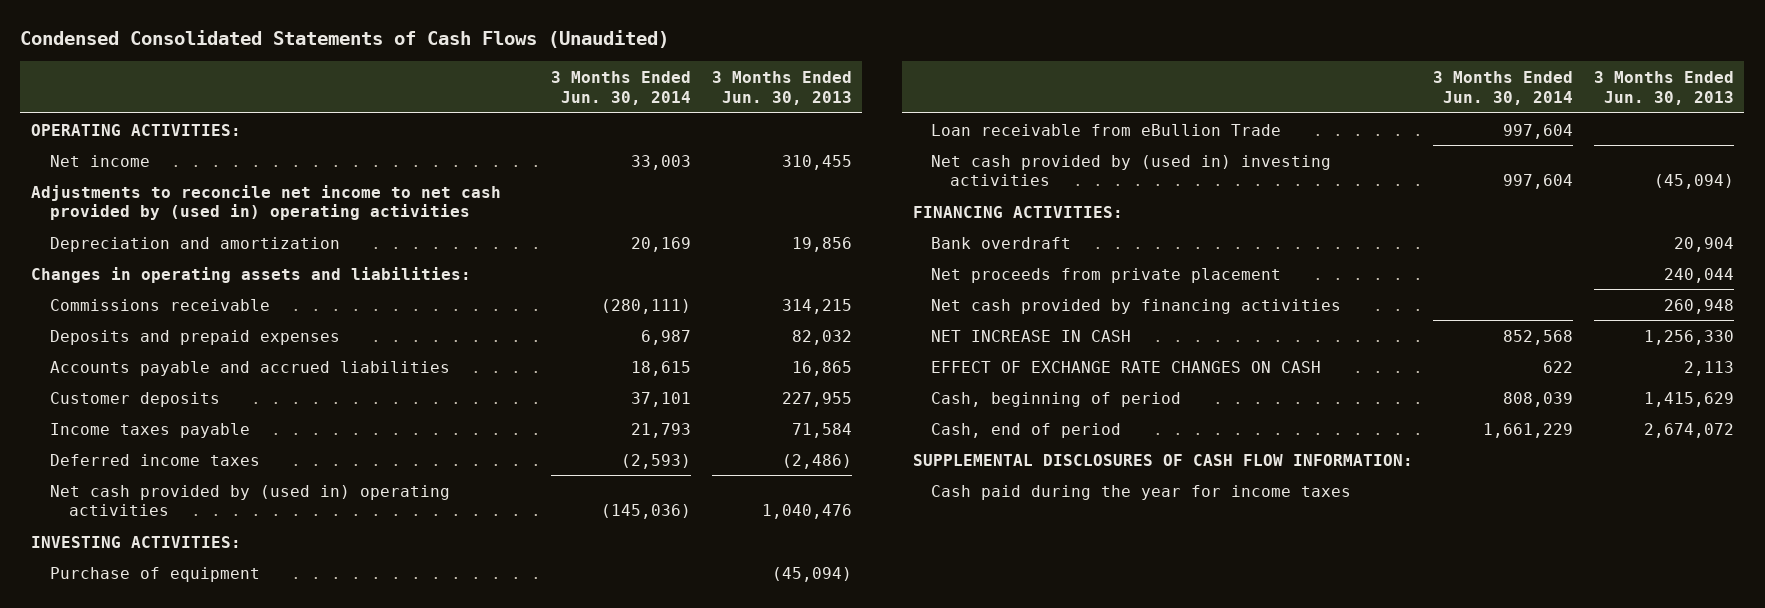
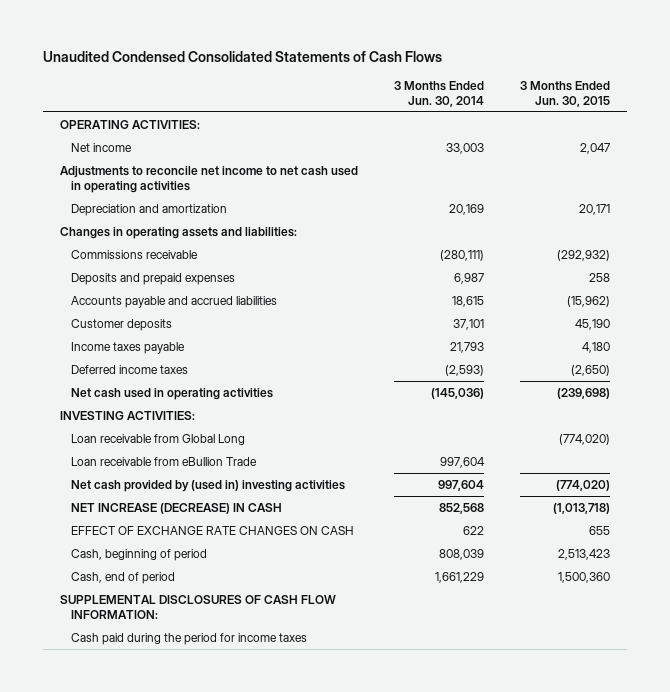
[20,30,670,49] Condensed Consolidated Statements of Cash Flows (Unaudited) -> [42,50,442,62] Unaudited Condensed Consolidated Statements of Cash Flows
[711,70,852,105] 3 Months Ended Jun. 30, 2013 -> none
none -> [519,80,610,108] 3 Months Ended Jun. 30, 2015
[30,184,501,221] Adjustments to reconcile net income to net cash provided by (used in) operating activities -> [60,165,359,194] Adjustments to reconcile net income to net cash used in operating activities
[49,484,450,517] Net cash provided by (used in) operating activities -> [70,387,273,400] Net cash used in operating activities
[49,566,260,582] Purchase of equipment -> none
none -> [70,433,245,445] Loan receivable from Global Long
[912,205,1123,218] FINANCING ACTIVITIES: -> none
[931,236,1072,249] Bank overdraft -> none
[931,267,1282,283] Net proceeds from private placement -> none
[931,298,1342,314] Net cash provided by financing activities -> none
[931,329,1132,342] NET INCREASE IN CASH -> [70,502,282,514] NET INCREASE (DECREASE) IN CASH
[931,484,1352,500] Cash paid during the year for income taxes -> [70,632,307,645] Cash paid during the period for income taxes

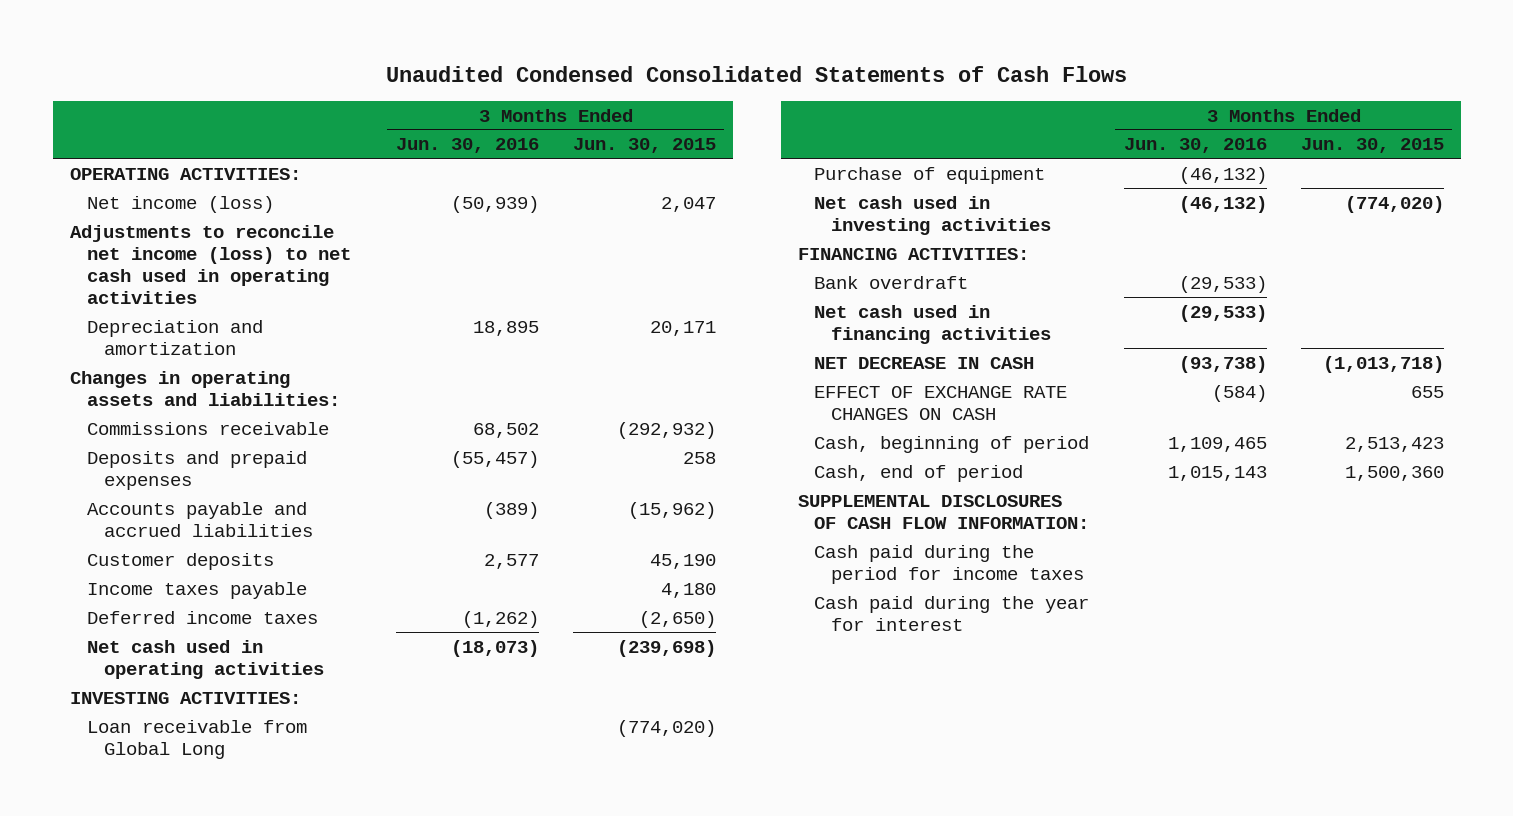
[393,80,484,108] 3 Months Ended Jun. 30, 2014 -> none
none -> [395,138,539,154] Jun. 30, 2016
[70,142,132,152] Net income -> [86,195,274,213] Net income (loss)
[60,165,359,194] Adjustments to reconcile net income to net cash used in operating activities -> [69,224,351,304] Adjustments to reconcile net income (loss) to net cash used in operating activities
[70,456,257,466] Loan receivable from eBullion Trade -> none
none -> [814,166,1046,184] Purchase of equipment
[70,479,345,492] Net cash provided by (used in) investing activities -> [814,195,1052,235] Net cash used in investing activities
none -> [797,247,1029,260] FINANCING ACTIVITIES:
none -> [814,275,969,289] Bank overdraft
none -> [814,304,1052,344] Net cash used in financing activities
[70,502,282,514] NET INCREASE (DECREASE) IN CASH -> [814,356,1035,369] NET DECREASE IN CASH
none -> [814,595,1090,631] Cash paid during the year for interest

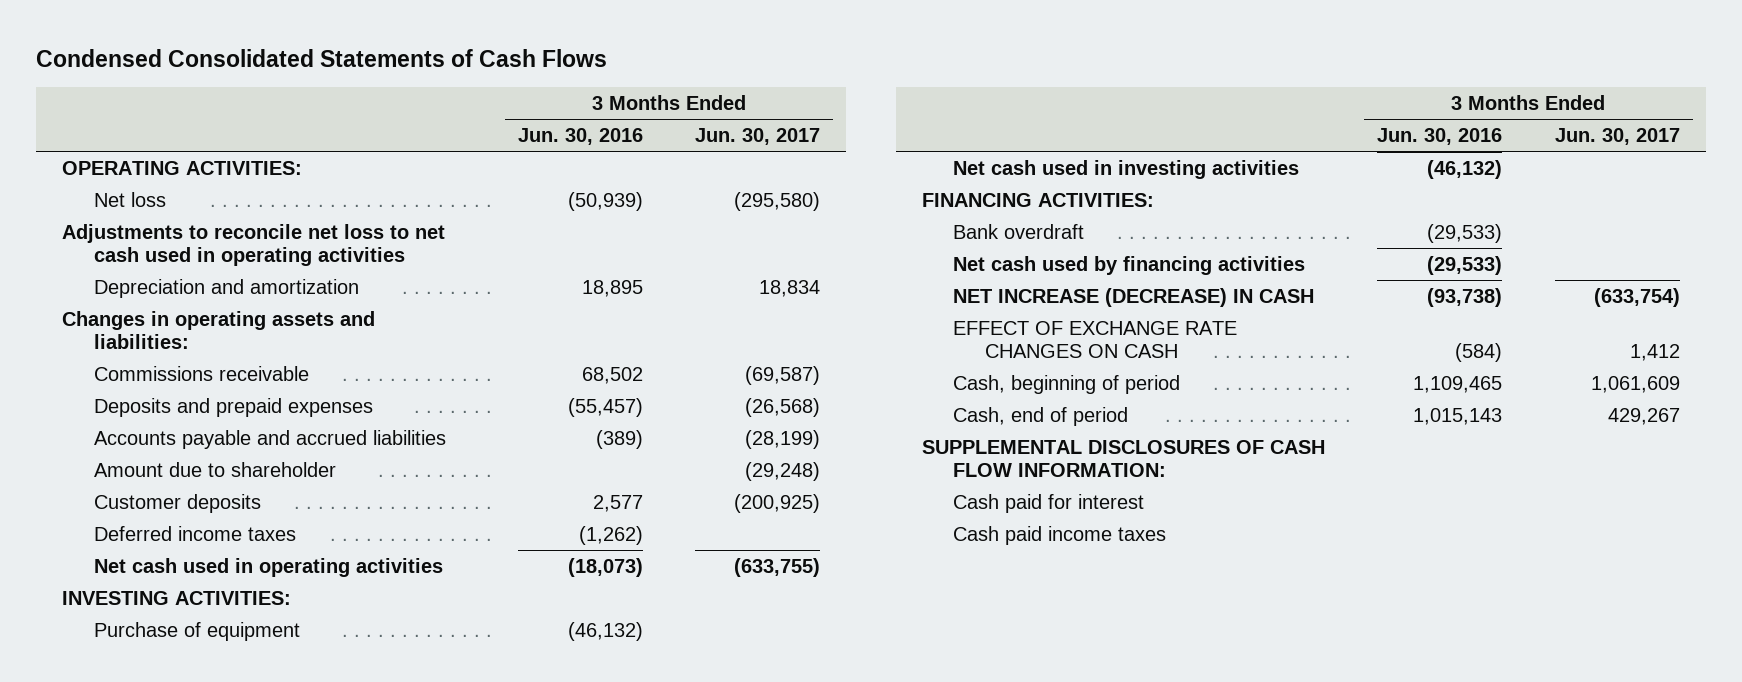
[385,66,1127,83] Unaudited Condensed Consolidated Statements of Cash Flows -> [36,49,608,68] Condensed Consolidated Statements of Cash Flows
[572,138,716,154] Jun. 30, 2015 -> none
none -> [694,128,820,146] Jun. 30, 2017
[86,195,274,213] Net income (loss) -> [93,191,166,207] Net loss
[69,224,351,304] Adjustments to reconcile net income (loss) to net cash used in operating activities -> [62,223,446,266] Adjustments to reconcile net loss to net cash used in operating activities
none -> [93,461,336,477] Amount due to shareholder
[86,581,307,599] Income taxes payable -> none
[86,719,307,759] Loan receivable from Global Long -> none
[814,304,1052,344] Net cash used in financing activities -> [953,255,1306,275] Net cash used by financing activities
[814,356,1035,369] NET DECREASE IN CASH -> [953,287,1315,307] NET INCREASE (DECREASE) IN CASH
[814,544,1085,584] Cash paid during the period for income taxes -> [953,493,1145,513] Cash paid for interest
[814,595,1090,631] Cash paid during the year for interest -> [953,525,1167,545] Cash paid income taxes

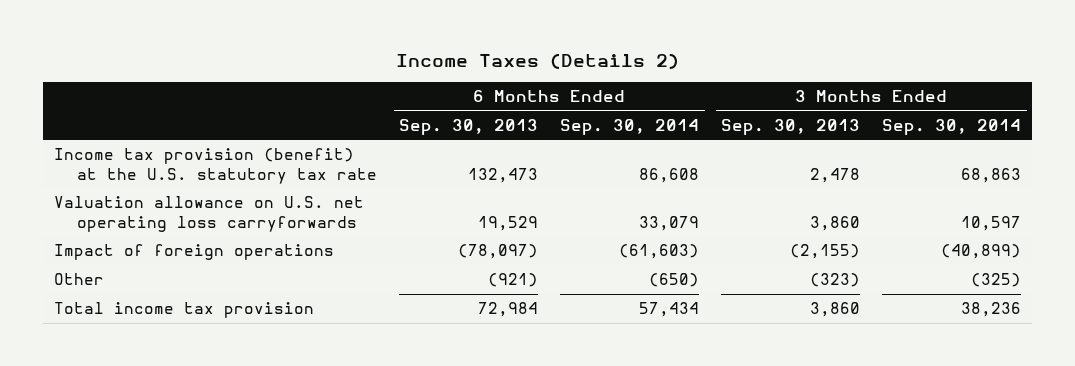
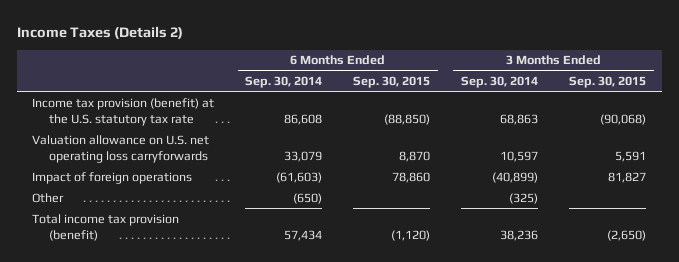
[399,118,539,135] Sep. 30, 2013 -> none
[721,118,861,135] Sep. 30, 2013 -> none
none -> [353,76,431,89] Sep. 30, 2015
none -> [569,76,647,89] Sep. 30, 2015
[53,302,314,319] Total income tax provision -> [32,213,180,241] Total income tax provision (benefit)

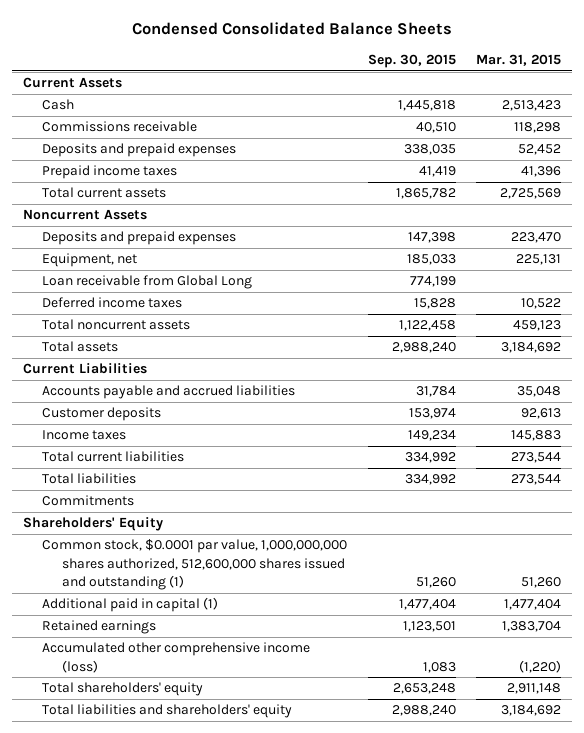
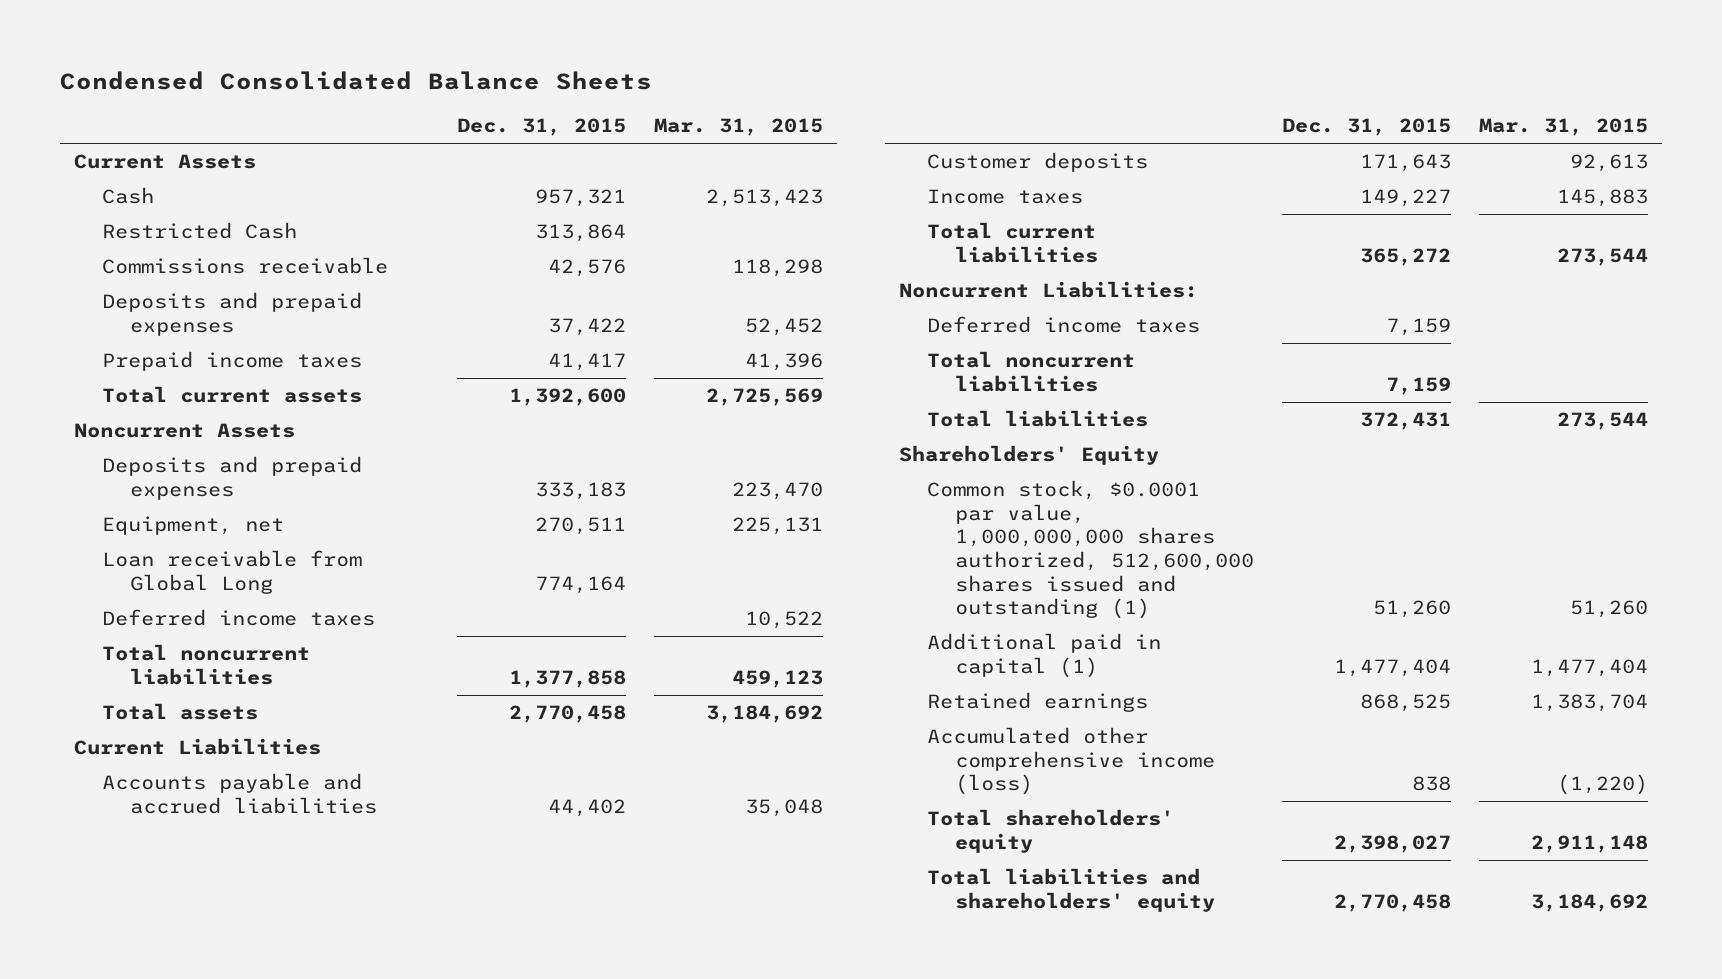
[367,54,456,69] Sep. 30, 2015 -> none
none -> [457,118,627,137] Dec. 31, 2015
none -> [102,222,298,240] Restricted Cash
[42,319,191,331] Total noncurrent assets -> [102,644,311,685] Total noncurrent liabilities
none -> [898,281,1198,299] Noncurrent Liabilities:
none -> [927,316,1201,334] Deferred income taxes
none -> [927,351,1136,392] Total noncurrent liabilities
[42,495,135,507] Commitments -> none

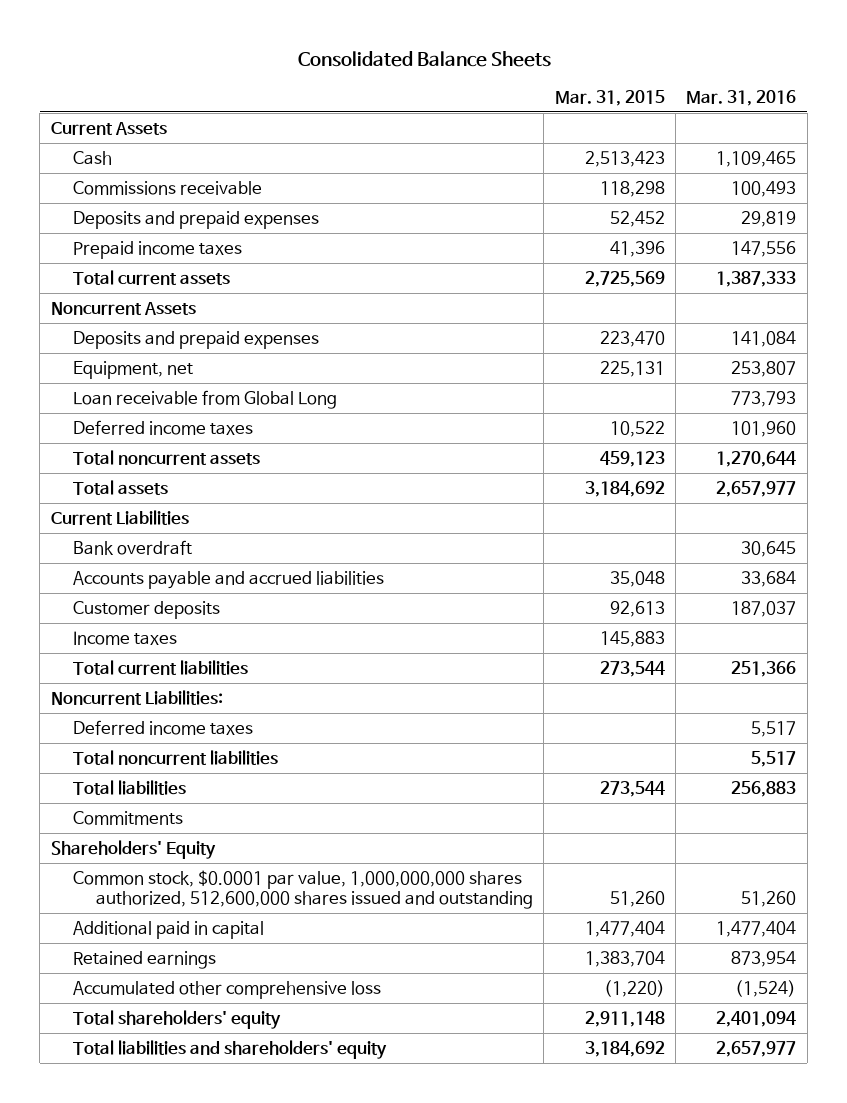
[59,71,652,91] Condensed Consolidated Balance Sheets -> [297,50,551,67] Consolidated Balance Sheets
[457,118,627,137] Dec. 31, 2015 -> none
none -> [686,90,797,107] Mar. 31, 2016
[102,222,298,240] Restricted Cash -> none
[102,644,311,685] Total noncurrent liabilities -> [73,449,261,465] Total noncurrent assets
none -> [73,539,193,555] Bank overdraft
none -> [73,810,184,825] Commitments
[927,480,1255,620] Common stock, $0.0001 par value, 1,000,000,000 shares authorized, 512,600,000 shares issued and outstanding (1) -> [73,869,533,909] Common stock, $0.0001 par value, 1,000,000,000 shares authorized, 512,600,000 shares issued and outstanding
[927,633,1162,678] Additional paid in capital (1) -> [73,920,265,939] Additional paid in capital
[927,727,1216,796] Accumulated other comprehensive income (loss) -> [73,980,382,999] Accumulated other comprehensive loss

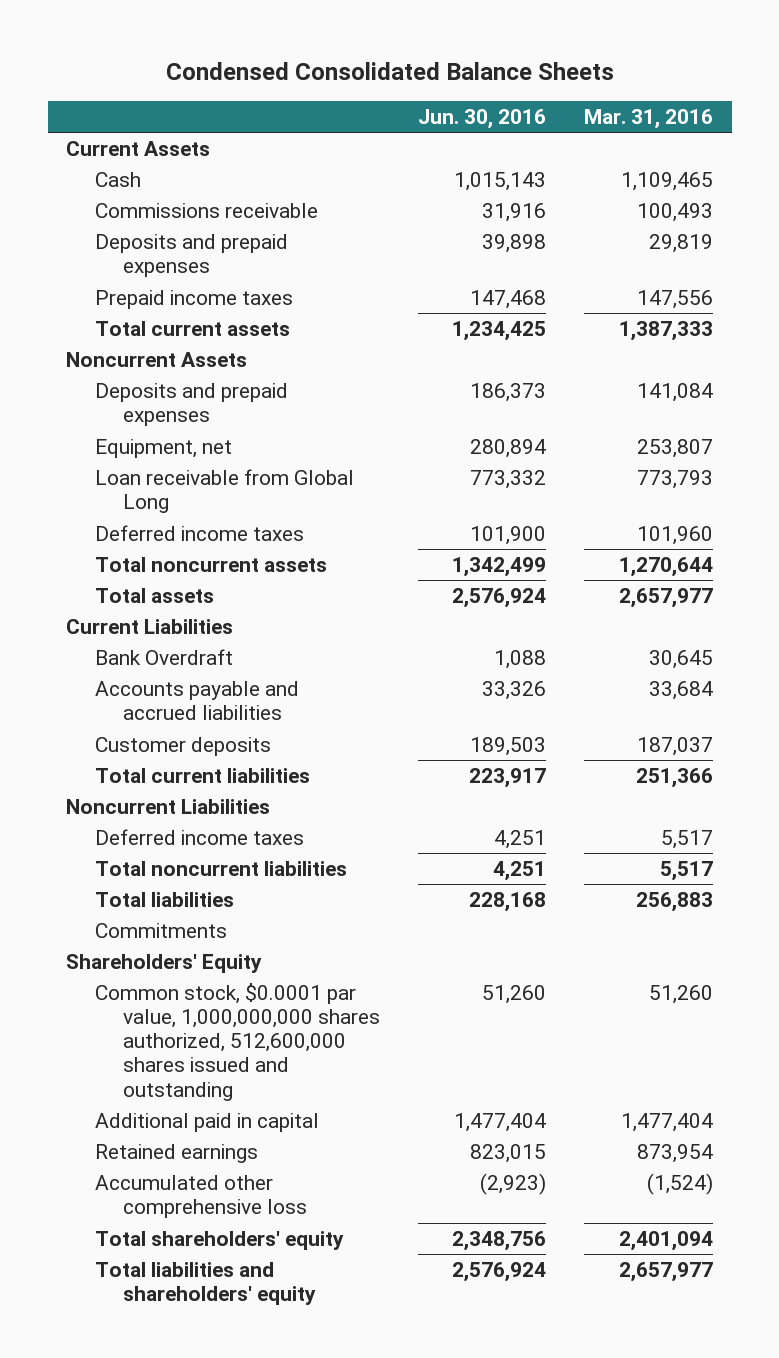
[297,50,551,67] Consolidated Balance Sheets -> [165,62,614,81] Condensed Consolidated Balance Sheets
[554,90,665,107] Mar. 31, 2015 -> none
none -> [417,109,546,130] Jun. 30, 2016
[73,539,193,555] Bank overdraft -> [94,649,233,666] Bank Overdraft
[73,630,178,645] Income taxes -> none
[50,689,223,705] Noncurrent Liabilities: -> [66,799,271,815] Noncurrent Liabilities

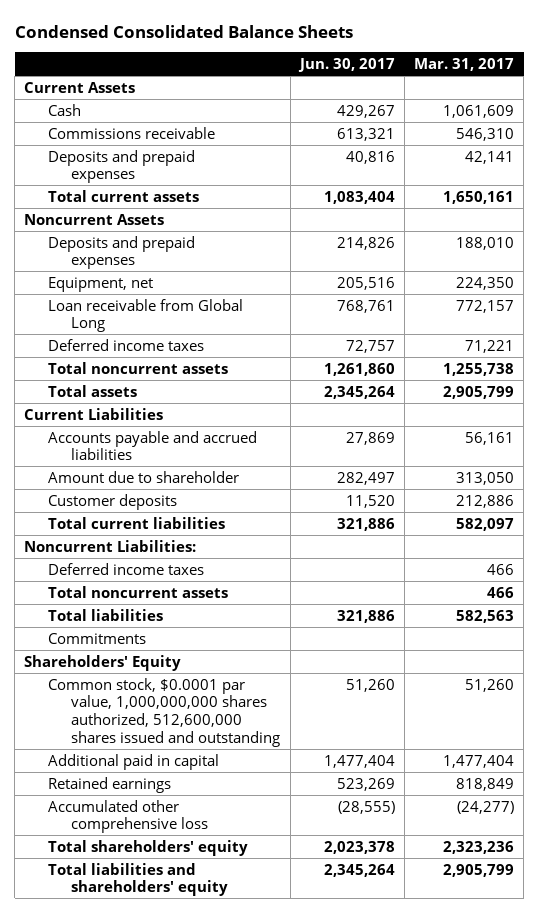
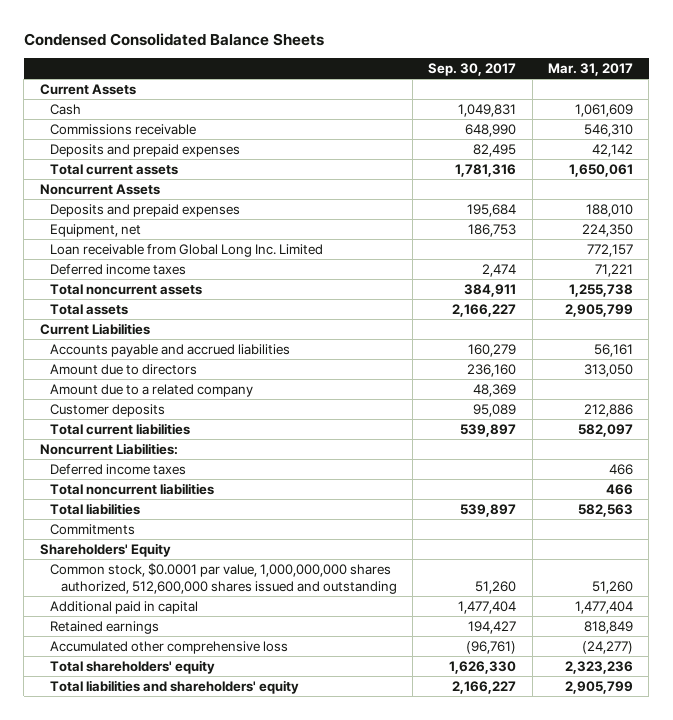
[297,57,395,72] Jun. 30, 2017 -> none
none -> [428,62,517,76] Sep. 30, 2017
[465,150,515,164] 42,141 -> [591,143,633,157] 42,142
[443,190,515,204] 1,650,161 -> [568,163,633,177] 1,650,061
[47,298,243,333] Loan receivable from Global Long -> [50,243,324,257] Loan receivable from Global Long Inc. Limited
[47,470,239,483] Amount due to shareholder -> [50,363,198,375] Amount due to directors
none -> [50,383,254,397] Amount due to a related company
[47,585,228,598] Total noncurrent assets -> [50,482,215,495] Total noncurrent liabilities

